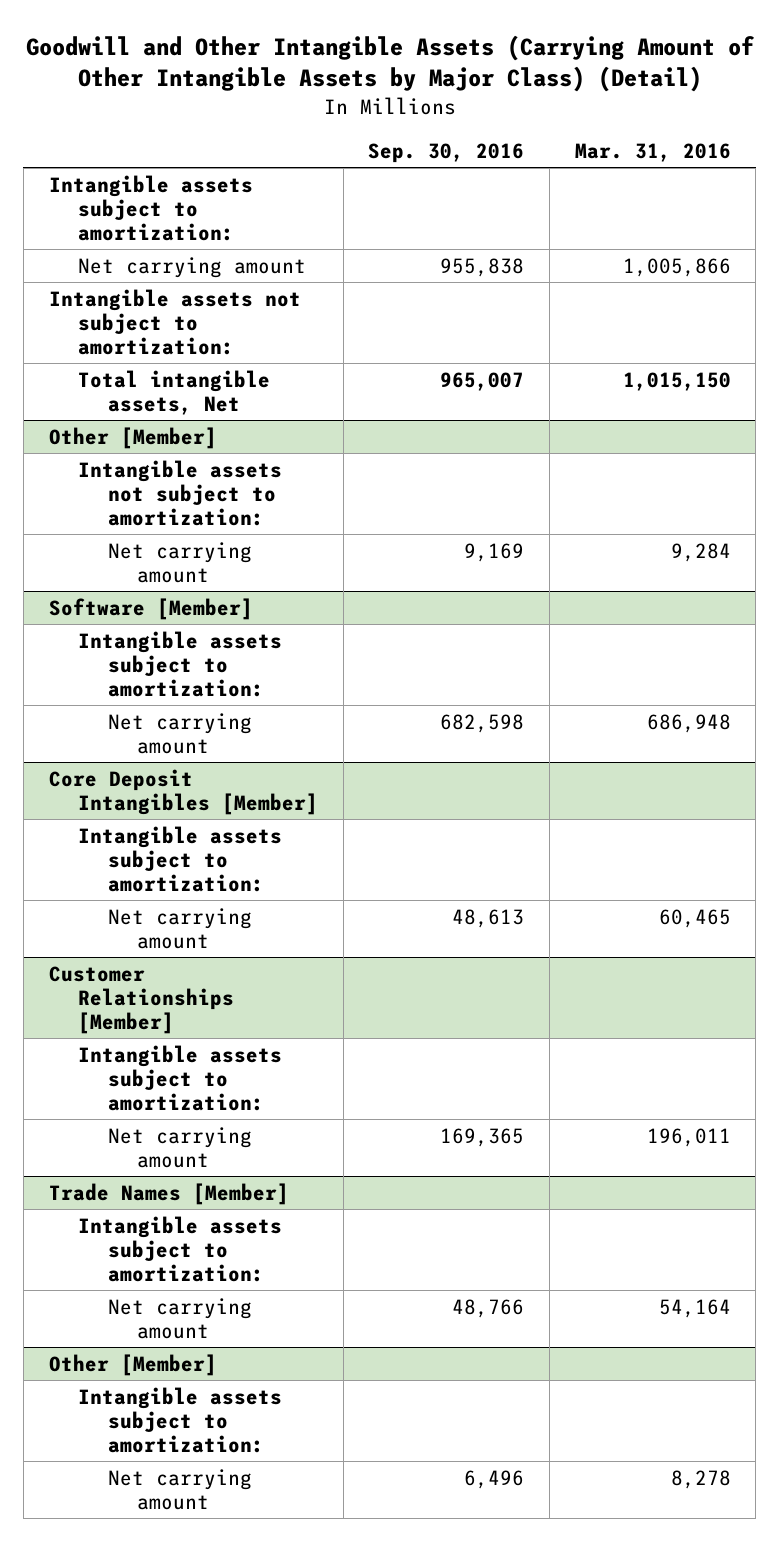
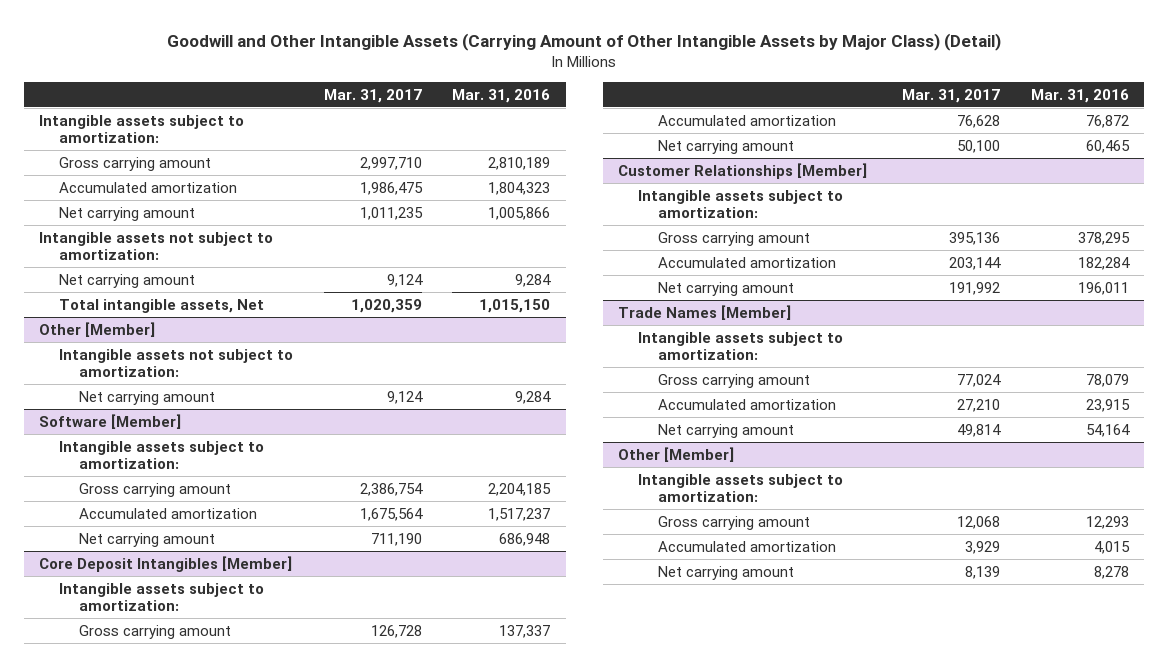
[368,142,525,163] Sep. 30, 2016 -> none
none -> [323,88,422,103] Mar. 31, 2017
none -> [59,156,212,171] Gross carrying amount
none -> [59,181,238,193] Accumulated amortization
none -> [59,273,196,288] Net carrying amount
none -> [79,482,232,497] Gross carrying amount
none -> [79,507,258,519] Accumulated amortization
none -> [79,624,232,639] Gross carrying amount
none -> [658,114,837,126] Accumulated amortization
none -> [658,231,811,246] Gross carrying amount
none -> [658,256,837,268] Accumulated amortization
none -> [658,373,811,388] Gross carrying amount
none -> [658,398,837,410] Accumulated amortization
none -> [658,515,811,530] Gross carrying amount
none -> [658,540,837,552] Accumulated amortization

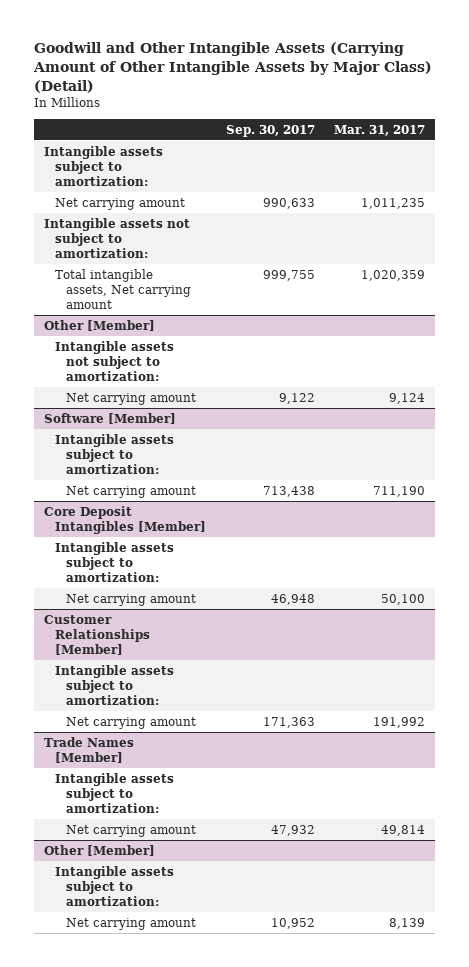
[452,88,551,103] Mar. 31, 2016 -> none
none -> [225,124,315,137] Sep. 30, 2017
[59,156,212,171] Gross carrying amount -> none
[59,181,238,193] Accumulated amortization -> none
[59,273,196,288] Net carrying amount -> none
[59,298,265,313] Total intangible assets, Net -> [54,268,191,310] Total intangible assets, Net carrying amount
[79,482,232,497] Gross carrying amount -> none
[79,507,258,519] Accumulated amortization -> none
[79,624,232,639] Gross carrying amount -> none
[658,114,837,126] Accumulated amortization -> none
[658,231,811,246] Gross carrying amount -> none
[658,256,837,268] Accumulated amortization -> none
[658,373,811,388] Gross carrying amount -> none
[658,398,837,410] Accumulated amortization -> none
[658,515,811,530] Gross carrying amount -> none
[658,540,837,552] Accumulated amortization -> none

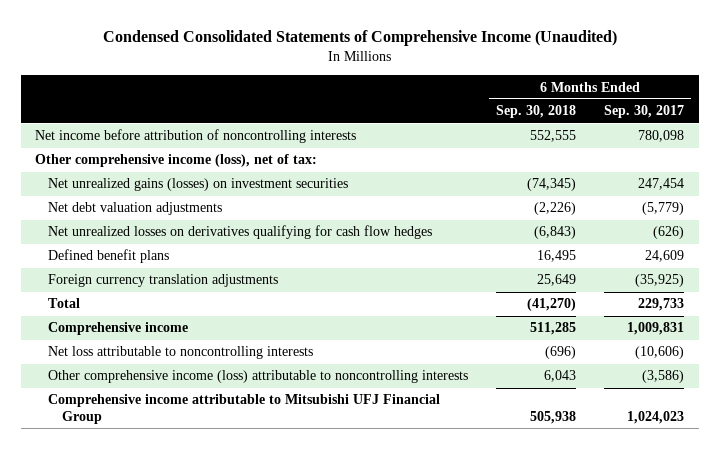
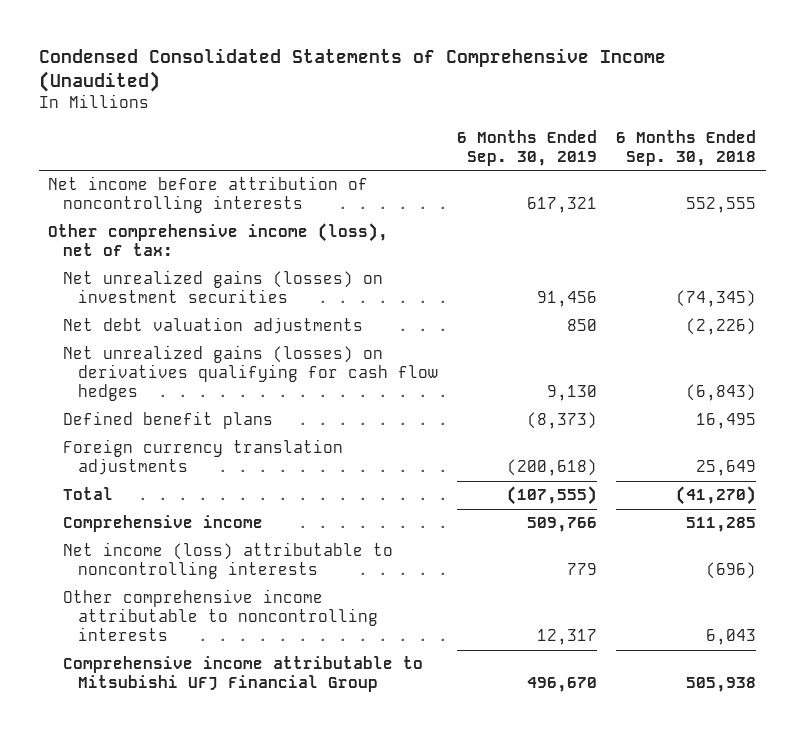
[604,105,685,119] Sep. 30, 2017 -> none
none -> [457,130,598,166] 6 Months Ended Sep. 30, 2019
[48,225,433,240] Net unrealized losses on derivatives qualifying for cash flow hedges -> [63,345,439,401] Net unrealized gains (losses) on derivatives qualifying for cash flow hedges
[48,346,314,360] Net loss attributable to noncontrolling interests -> [63,542,394,580] Net income (loss) attributable to noncontrolling interests
[48,370,469,384] Other comprehensive income (loss) attributable to noncontrolling interests -> [63,589,379,641] Other comprehensive income attributable to noncontrolling interests

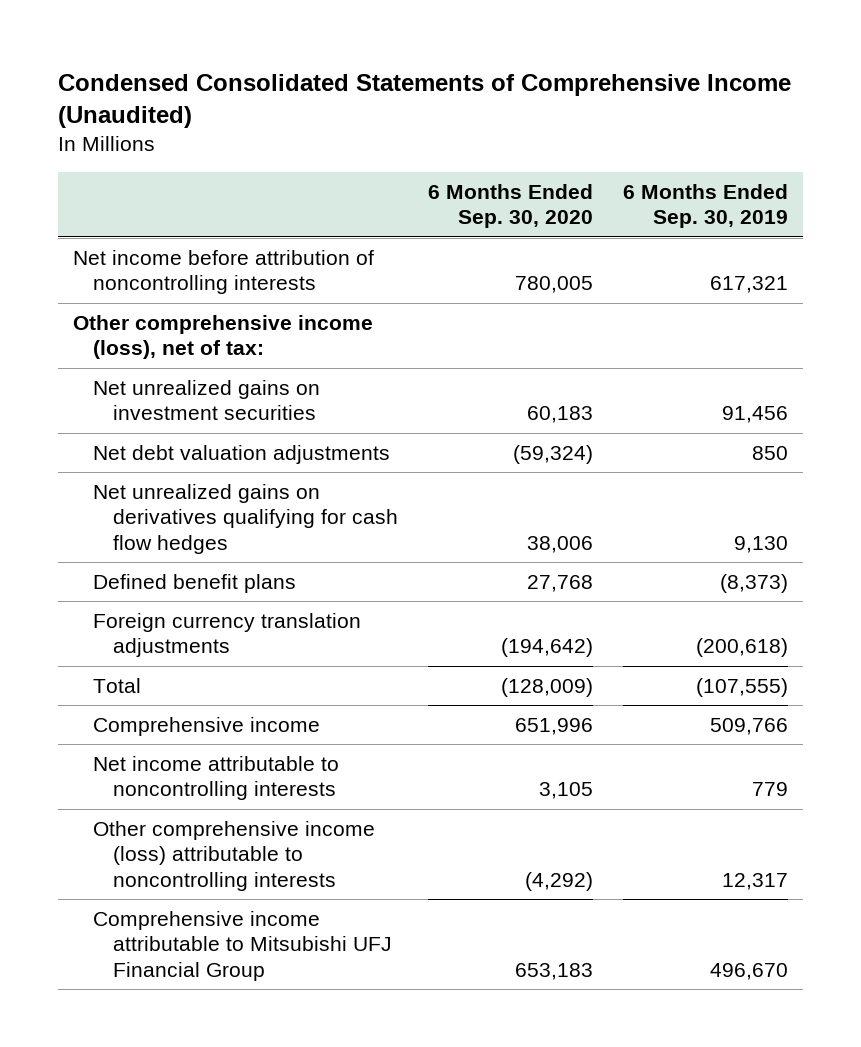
[616,130,757,166] 6 Months Ended Sep. 30, 2018 -> none
none -> [427,183,593,229] 6 Months Ended Sep. 30, 2020
[63,270,384,304] Net unrealized gains (losses) on investment securities -> [92,379,320,421] Net unrealized gains on investment securities
[63,345,439,401] Net unrealized gains (losses) on derivatives qualifying for cash flow hedges -> [92,483,398,554] Net unrealized gains on derivatives qualifying for cash flow hedges
[63,542,394,580] Net income (loss) attributable to noncontrolling interests -> [92,755,339,801] Net income attributable to noncontrolling interests
[63,589,379,641] Other comprehensive income attributable to noncontrolling interests -> [92,820,375,891] Other comprehensive income (loss) attributable to noncontrolling interests

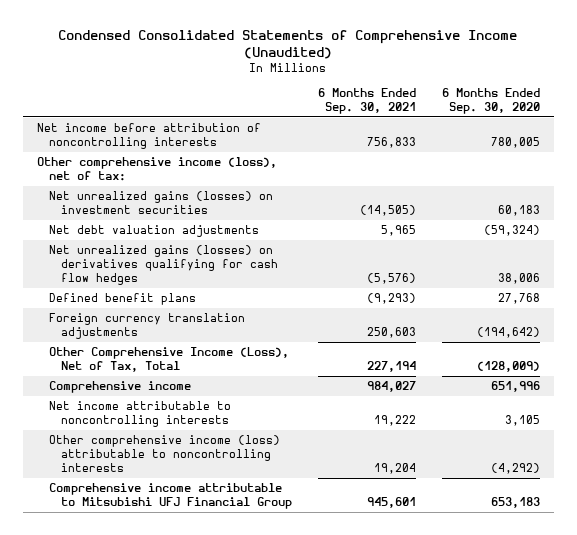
[622,183,788,229] 6 Months Ended Sep. 30, 2019 -> none
none -> [318,87,417,114] 6 Months Ended Sep. 30, 2021
[92,379,320,421] Net unrealized gains on investment securities -> [48,191,273,215] Net unrealized gains (losses) on investment securities
[92,483,398,554] Net unrealized gains on derivatives qualifying for cash flow hedges -> [48,245,278,286] Net unrealized gains (losses) on derivatives qualifying for cash flow hedges
[92,677,141,693] Total -> [48,347,289,373] Other Comprehensive Income (Loss), Net of Tax, Total

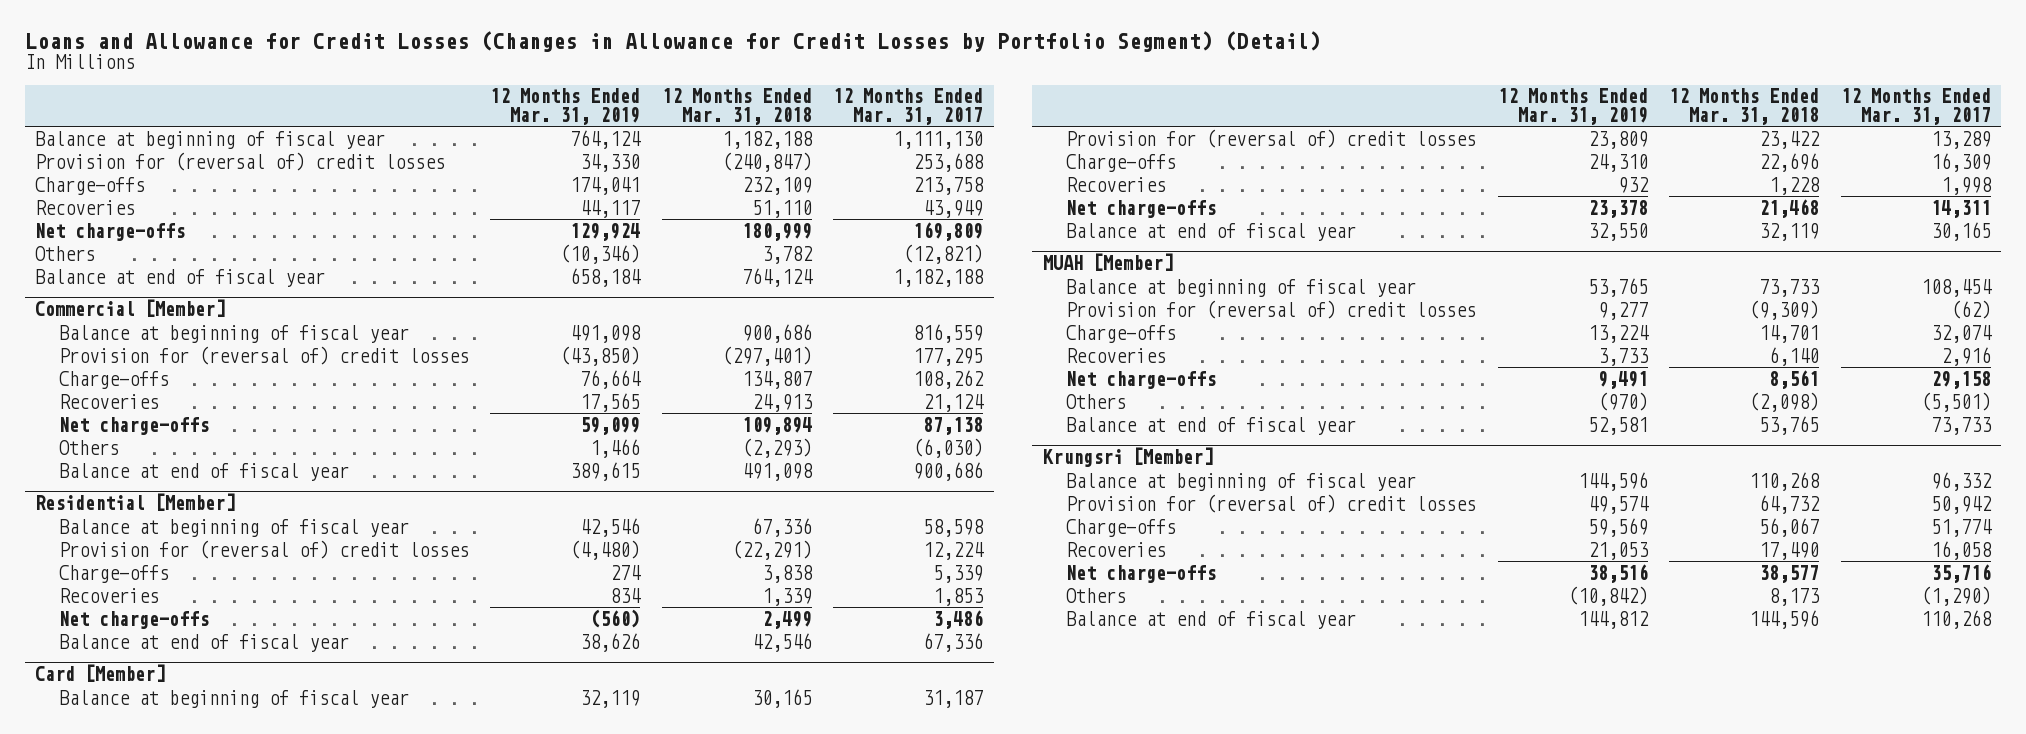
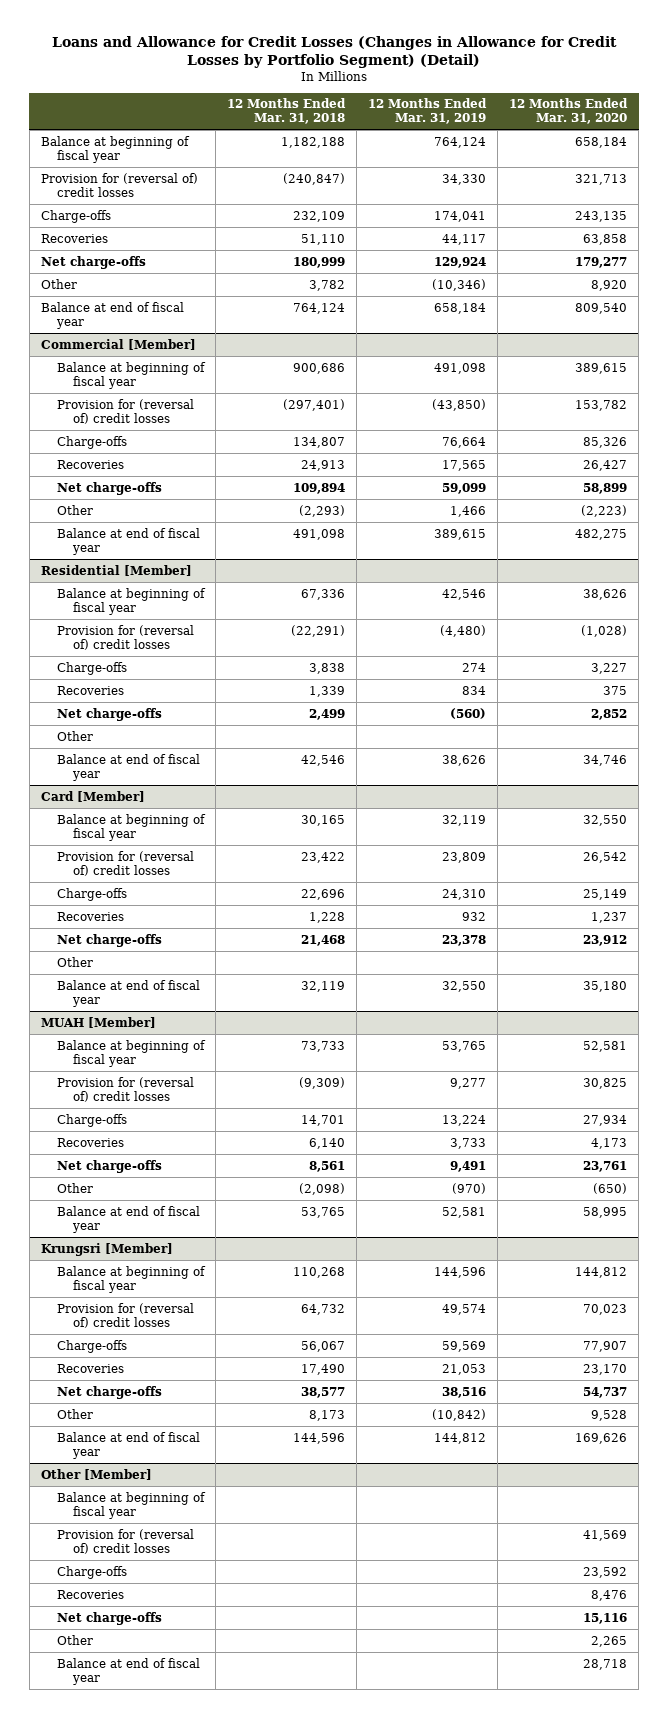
[833,88,984,125] 12 Months Ended Mar. 31, 2017 -> none
none -> [509,98,629,125] 12 Months Ended Mar. 31, 2020
[35,245,96,261] Others -> [40,278,77,289] Other
[58,439,119,455] Others -> [56,504,93,515] Other
none -> [56,730,93,741] Other
none -> [56,956,93,967] Other
[1066,393,1127,409] Others -> [56,1182,93,1193] Other
[1066,587,1127,603] Others -> [56,1408,93,1419] Other
none -> [40,1468,152,1480] Other [Member]
none -> [56,1491,206,1519] Balance at beginning of fiscal year
none -> [56,1528,194,1554] Provision for (reversal of) credit losses
none -> [56,1565,127,1579] Charge-offs
none -> [56,1589,124,1599] Recoveries
none -> [56,1611,162,1625] Net charge-offs
none -> [56,1634,93,1645] Other
none -> [56,1657,200,1685] Balance at end of fiscal year

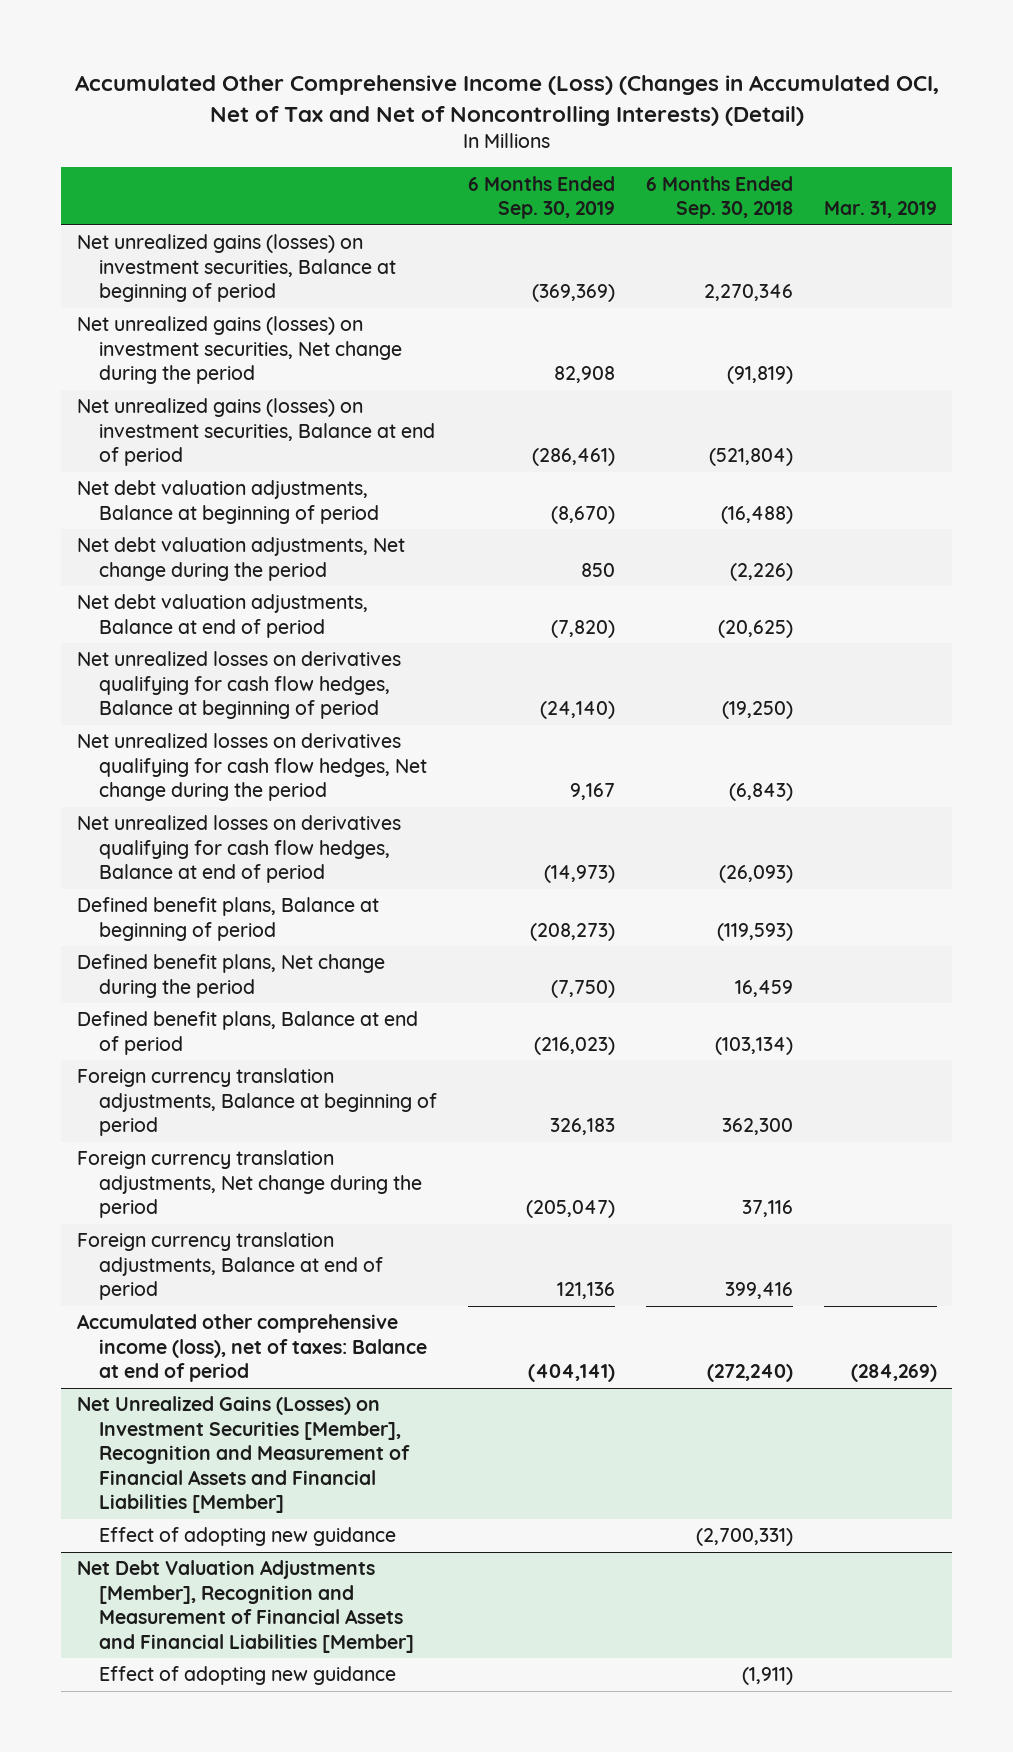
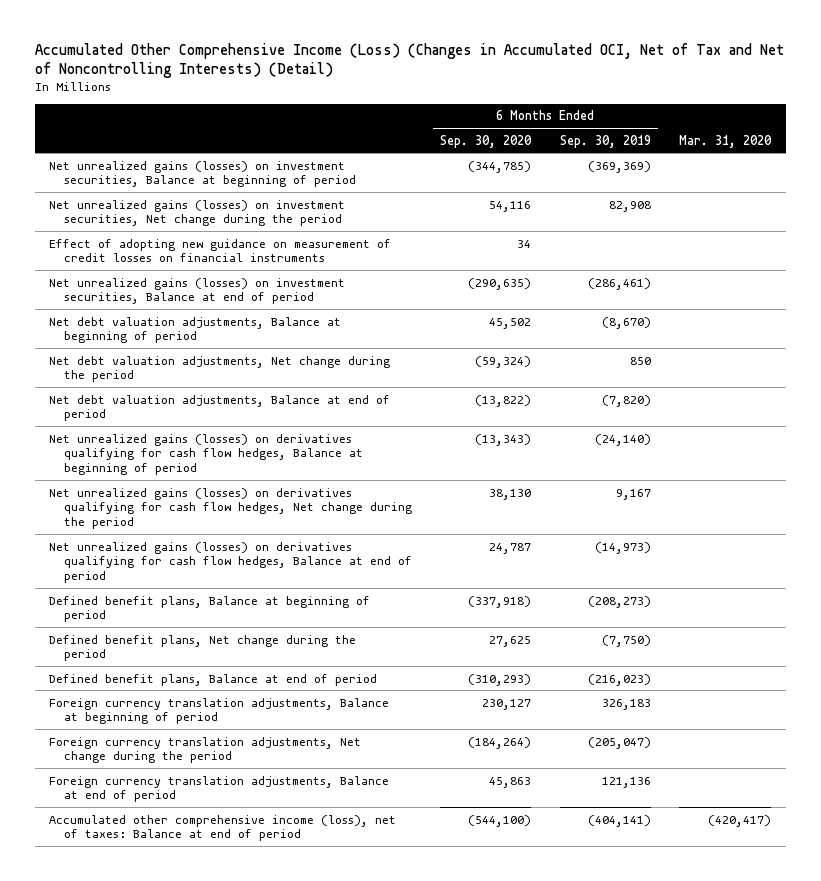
[645,175,793,220] 6 Months Ended Sep. 30, 2018 -> none
[823,201,937,219] Mar. 31, 2019 -> none
none -> [440,134,533,148] Sep. 30, 2020
none -> [679,134,773,148] Mar. 31, 2020
none -> [49,238,392,263] Effect of adopting new guidance on measurement of credit losses on financial instruments
[76,651,401,720] Net unrealized losses on derivatives qualifying for cash flow hedges, Balance at beginning of period -> [49,433,363,476] Net unrealized gains (losses) on derivatives qualifying for cash flow hedges, Balance at beginning of period
[76,733,428,802] Net unrealized losses on derivatives qualifying for cash flow hedges, Net change during the period -> [49,487,412,530] Net unrealized gains (losses) on derivatives qualifying for cash flow hedges, Net change during the period
[76,815,401,884] Net unrealized losses on derivatives qualifying for cash flow hedges, Balance at end of period -> [49,541,412,584] Net unrealized gains (losses) on derivatives qualifying for cash flow hedges, Balance at end of period
[76,1396,411,1514] Net Unrealized Gains (Losses) on Investment Securities [Member], Recognition and Measurement of Financial Assets and Financial Liabilities [Member] -> none
[99,1527,397,1547] Effect of adopting new guidance -> none
[76,1560,415,1653] Net Debt Valuation Adjustments [Member], Recognition and Measurement of Financial Assets and Financial Liabilities [Member] -> none
[99,1666,397,1686] Effect of adopting new guidance -> none

